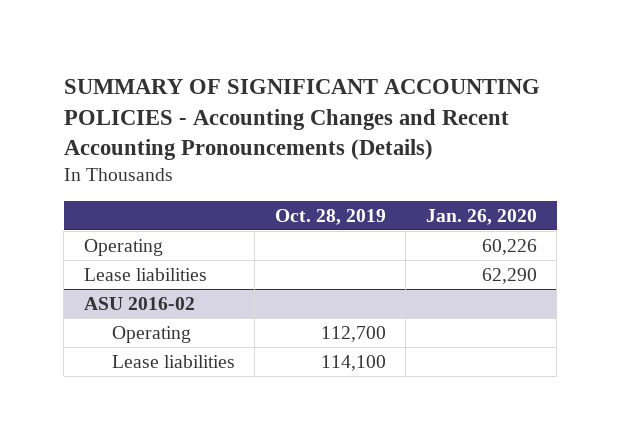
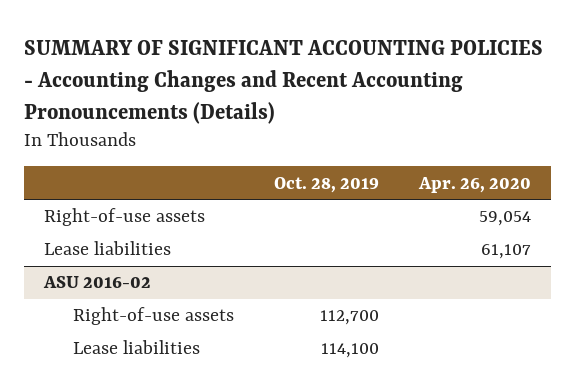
[425,208,537,225] Jan. 26, 2020 -> none
none -> [418,176,532,193] Apr. 26, 2020
[83,238,163,256] Operating -> [43,208,205,227] Right-of-use assets
[111,325,191,343] Operating -> [73,307,235,326] Right-of-use assets

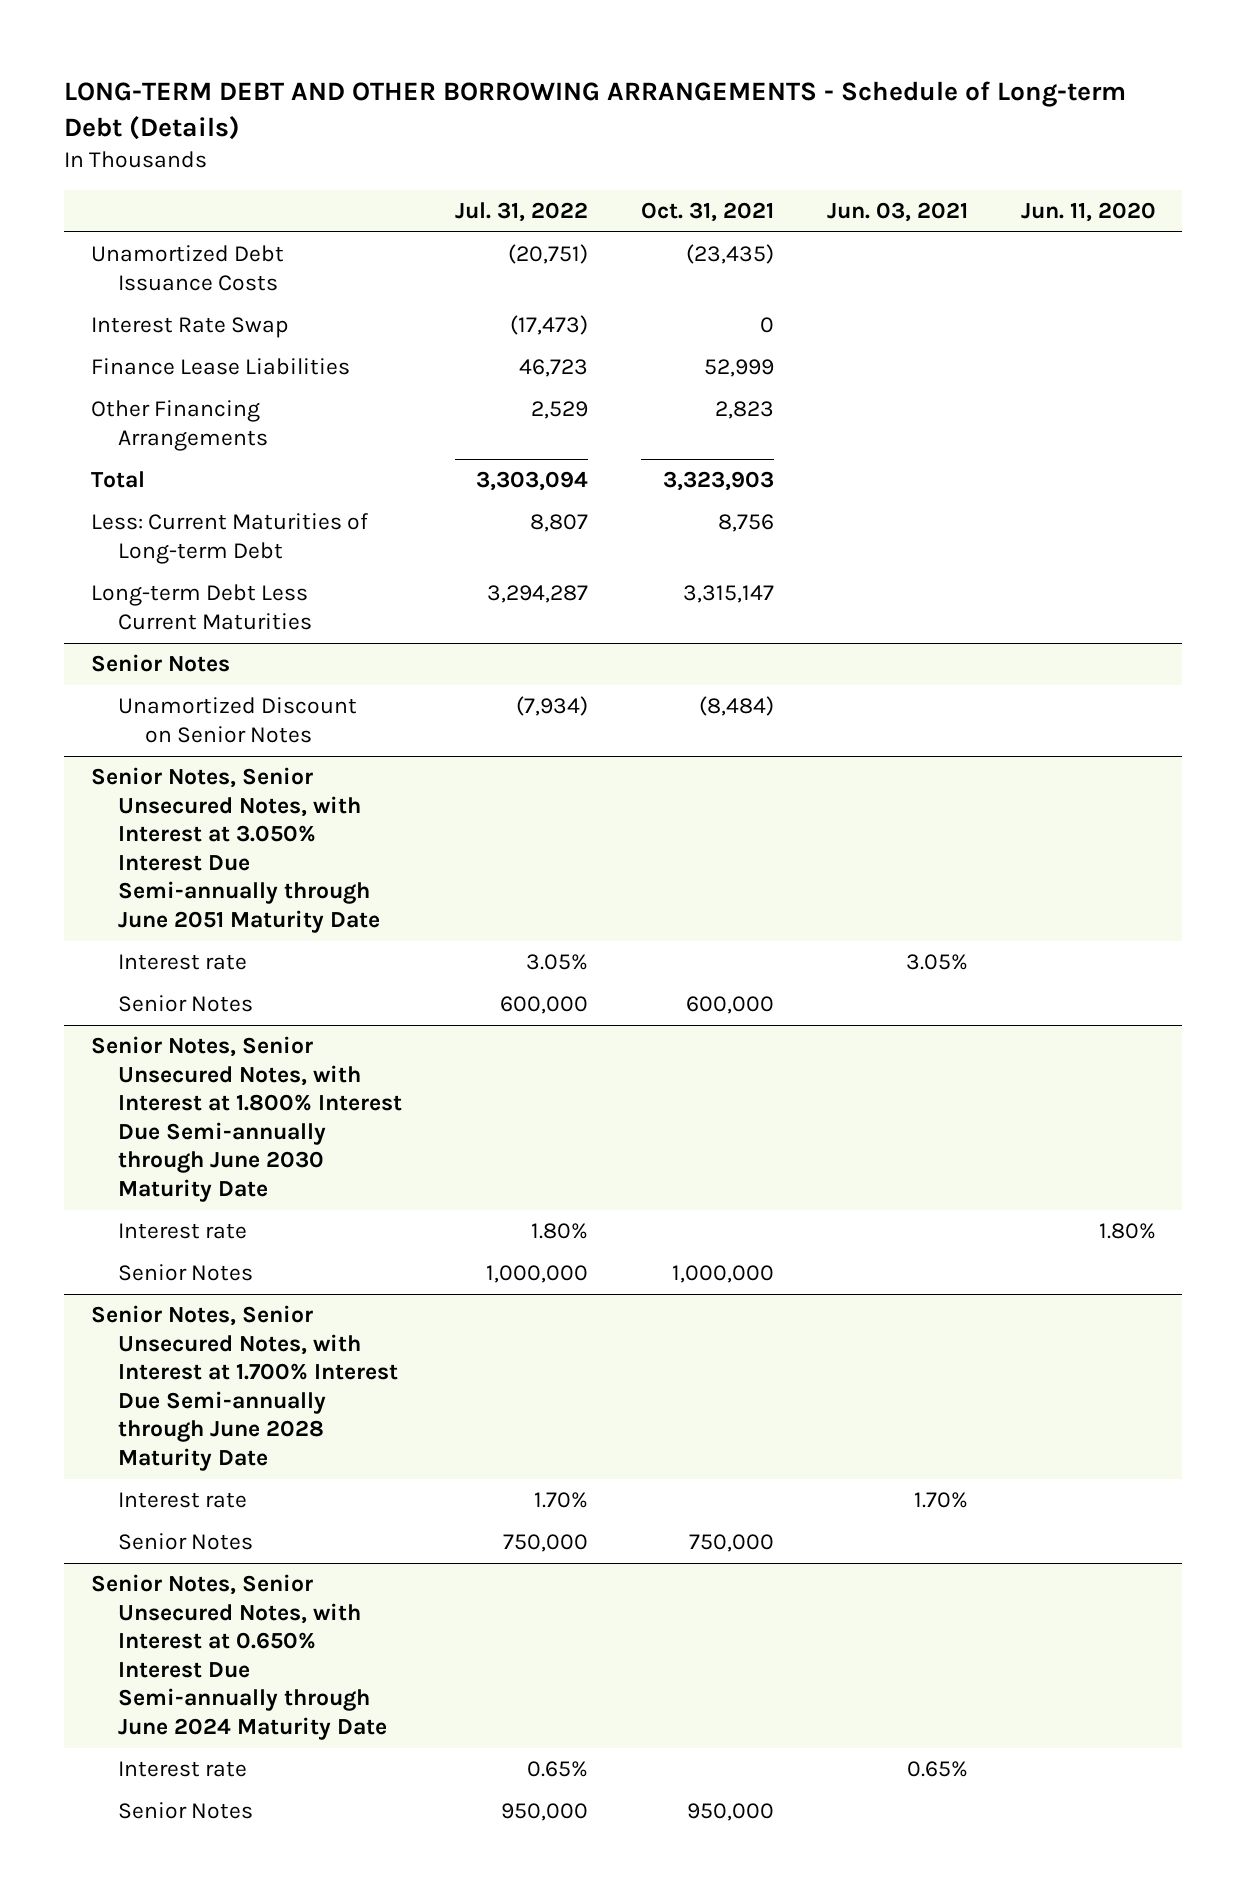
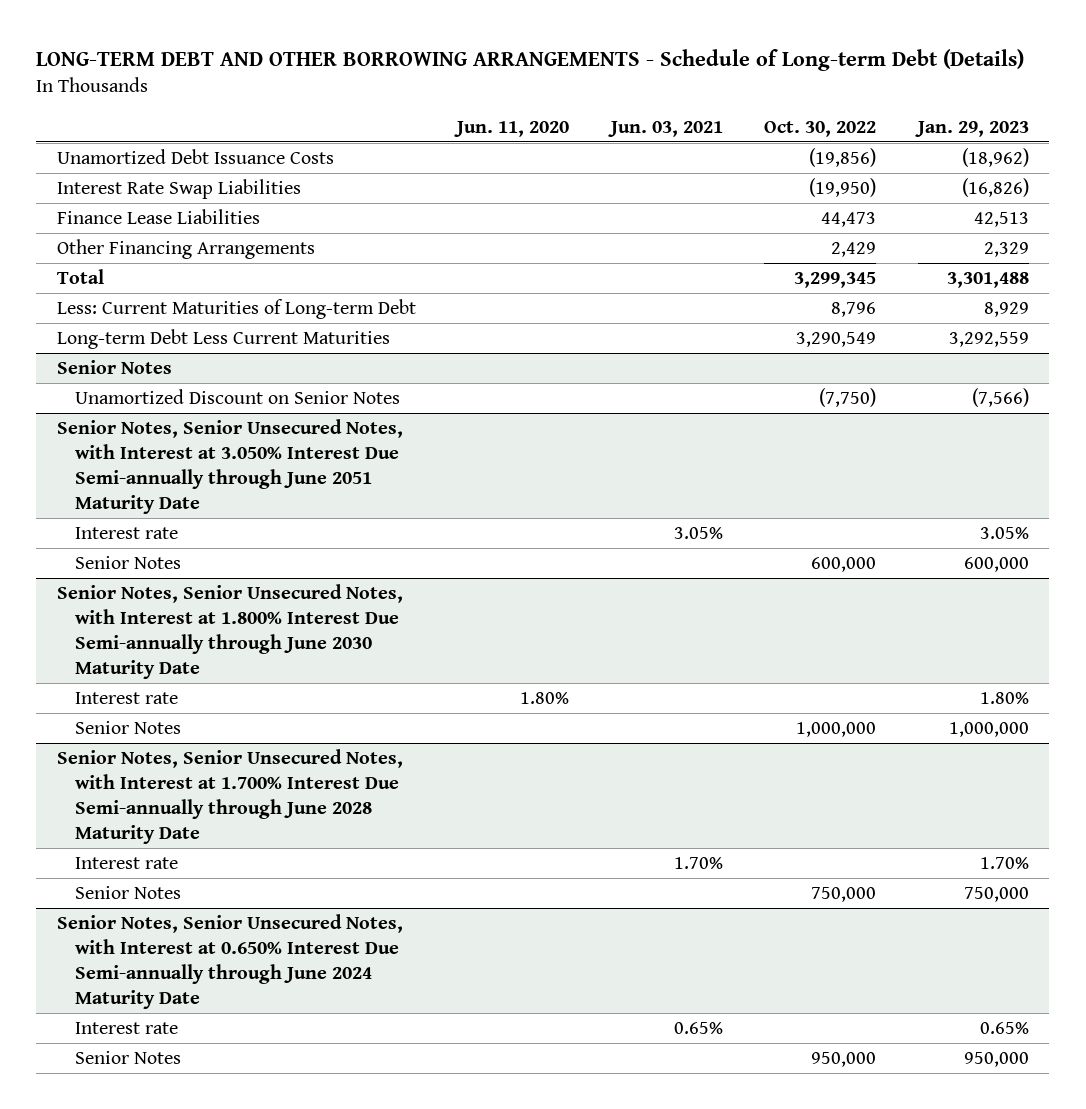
[454,202,588,223] Jul. 31, 2022 -> none
[640,202,774,223] Oct. 31, 2021 -> none
none -> [764,120,877,137] Oct. 30, 2022
none -> [914,120,1029,137] Jan. 29, 2023
[90,317,288,339] Interest Rate Swap -> [57,179,302,200] Interest Rate Swap Liabilities

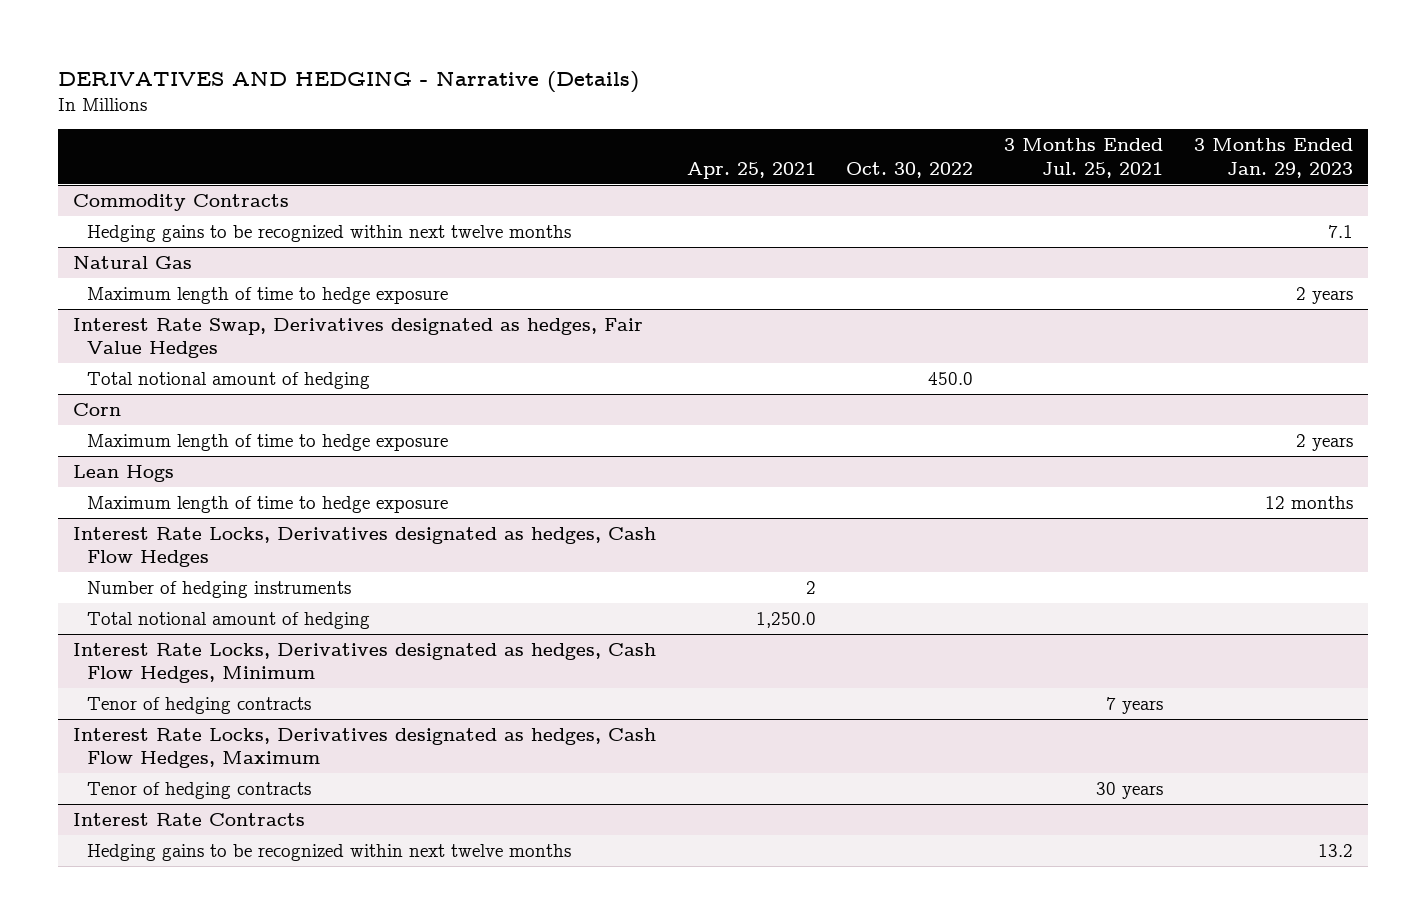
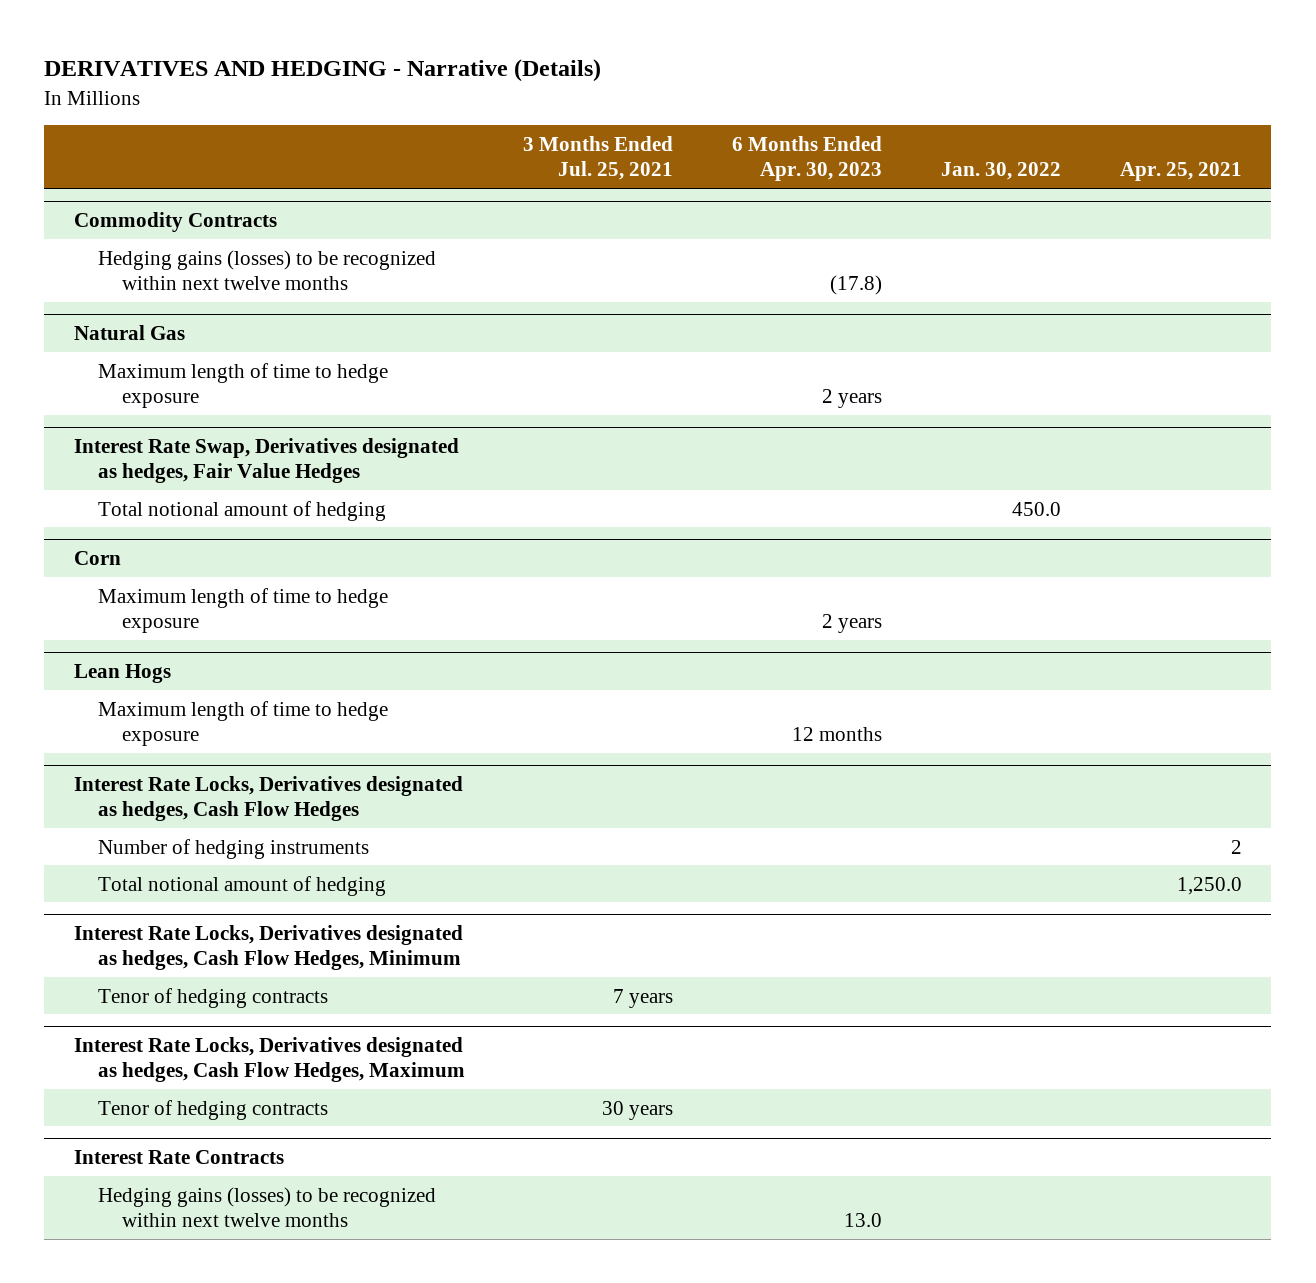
[846,161,974,178] Oct. 30, 2022 -> none
[1193,138,1353,178] 3 Months Ended Jan. 29, 2023 -> none
none -> [732,135,883,182] 6 Months Ended Apr. 30, 2023
none -> [941,162,1062,181] Jan. 30, 2022
[86,224,571,242] Hedging gains to be recognized within next twelve months -> [97,249,436,290] Hedging gains (losses) to be recognized within next twelve months
[86,843,571,861] Hedging gains to be recognized within next twelve months -> [97,1186,436,1227] Hedging gains (losses) to be recognized within next twelve months

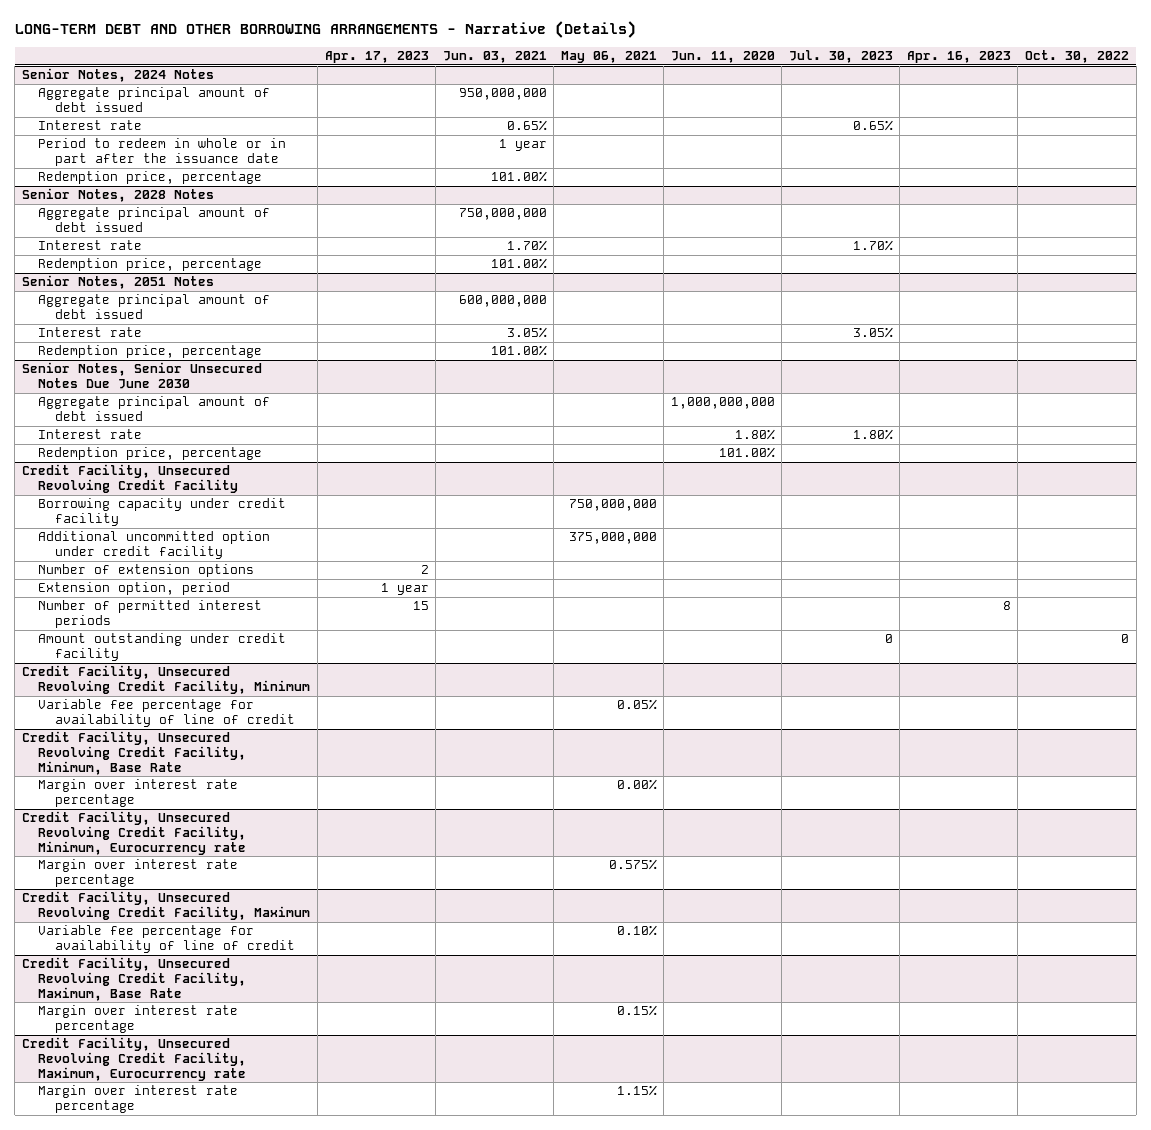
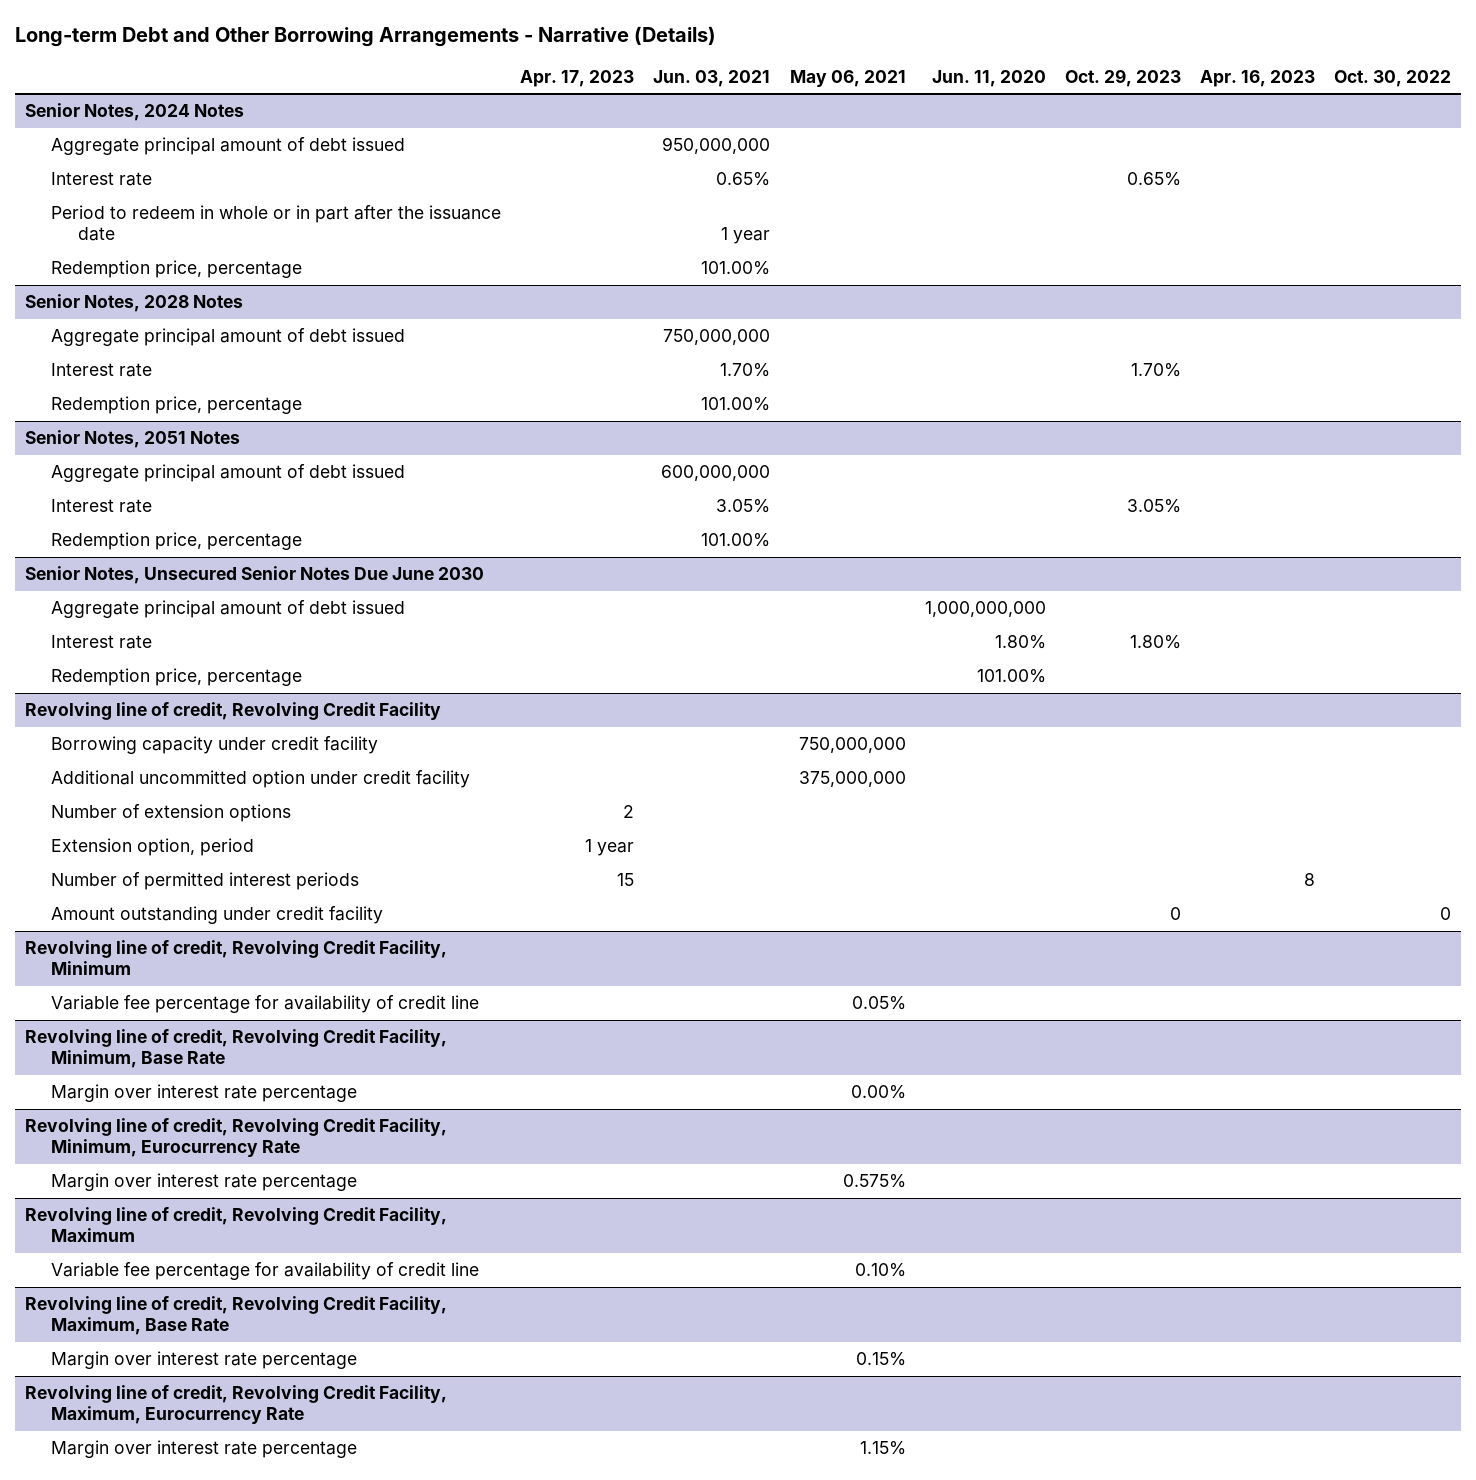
[14,21,636,39] LONG-TERM DEBT AND OTHER BORROWING ARRANGEMENTS - Narrative (Details) -> [15,26,717,48] Long-term Debt and Other Borrowing Arrangements - Narrative (Details)
[788,50,893,64] Jul. 30, 2023 -> none
none -> [1064,68,1181,87] Oct. 29, 2023
[21,362,262,390] Senior Notes, Senior Unsecured Notes Due June 2030 -> [24,566,484,585] Senior Notes, Unsecured Senior Notes Due June 2030
[21,464,239,494] Credit Facility, Unsecured Revolving Credit Facility -> [24,702,441,721] Revolving line of credit, Revolving Credit Facility
[21,665,311,695] Credit Facility, Unsecured Revolving Credit Facility, Minimum -> [24,940,447,976] Revolving line of credit, Revolving Credit Facility, Minimum
[38,699,296,728] Variable fee percentage for availability of line of credit -> [51,995,480,1014] Variable fee percentage for availability of credit line
[21,731,247,775] Credit Facility, Unsecured Revolving Credit Facility, Minimum, Base Rate -> [24,1029,447,1069] Revolving line of credit, Revolving Credit Facility, Minimum, Base Rate
[21,811,247,855] Credit Facility, Unsecured Revolving Credit Facility, Minimum, Eurocurrency rate -> [24,1118,447,1158] Revolving line of credit, Revolving Credit Facility, Minimum, Eurocurrency Rate
[21,891,311,921] Credit Facility, Unsecured Revolving Credit Facility, Maximum -> [24,1207,447,1243] Revolving line of credit, Revolving Credit Facility, Maximum
[38,925,296,954] Variable fee percentage for availability of line of credit -> [51,1262,480,1281] Variable fee percentage for availability of credit line
[21,957,247,1001] Credit Facility, Unsecured Revolving Credit Facility, Maximum, Base Rate -> [24,1296,447,1336] Revolving line of credit, Revolving Credit Facility, Maximum, Base Rate
[21,1037,247,1081] Credit Facility, Unsecured Revolving Credit Facility, Maximum, Eurocurrency rate -> [24,1385,447,1425] Revolving line of credit, Revolving Credit Facility, Maximum, Eurocurrency Rate

